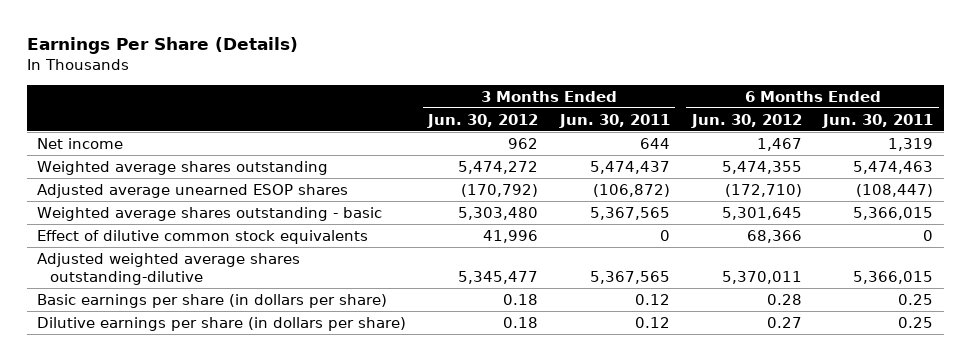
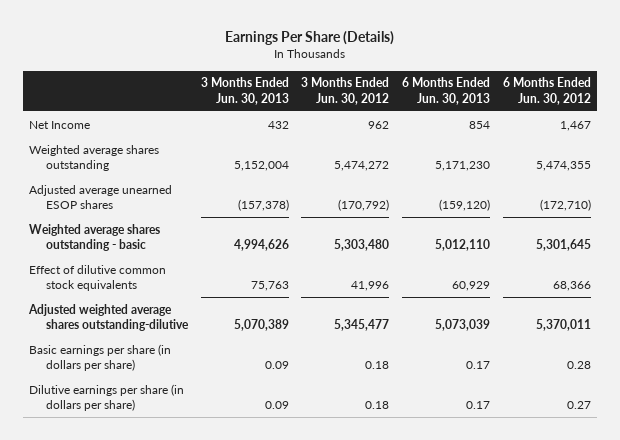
[558,113,670,128] Jun. 30, 2011 -> none
[822,113,934,128] Jun. 30, 2011 -> none
none -> [200,77,289,105] 3 Months Ended Jun. 30, 2013
none -> [402,77,491,105] 6 Months Ended Jun. 30, 2013
[37,137,124,149] Net income -> [29,120,91,129] Net Income

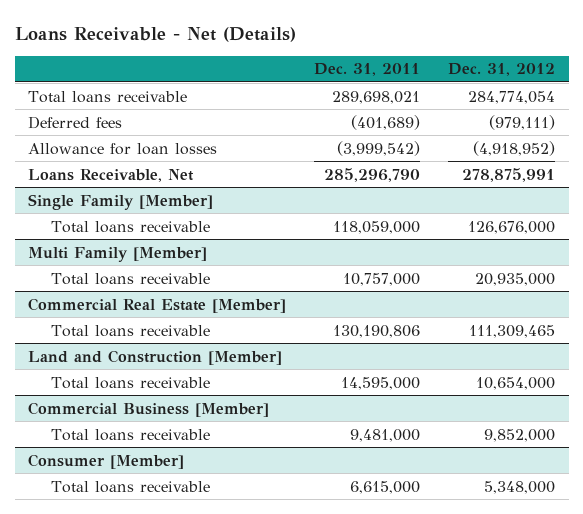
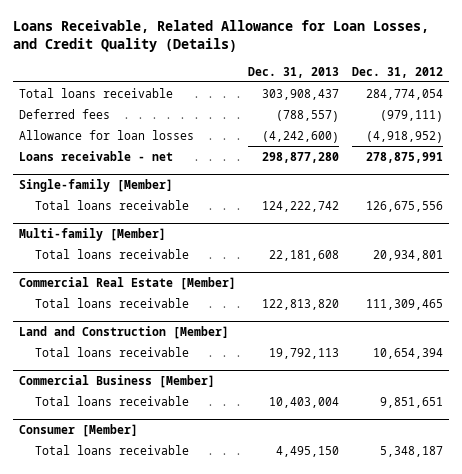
[14,26,296,42] Loans Receivable - Net (Details) -> [12,20,429,53] Loans Receivable, Related Allowance for Loan Losses, and Credit Quality (Details)
[314,63,421,77] Dec. 31, 2011 -> none
none -> [248,66,340,78] Dec. 31, 2013
[28,168,195,182] Loans Receivable, Net -> [19,150,174,161] Loans receivable - net
[28,193,214,210] Single Family [Member] -> [19,178,174,192] Single-family [Member]
[467,220,555,234] 126,676,000 -> [365,200,443,212] 126,675,556
[28,246,208,262] Multi Family [Member] -> [19,227,167,241] Multi-family [Member]
[474,272,555,286] 20,935,000 -> [372,249,443,261] 20,934,801
[475,376,555,390] 10,654,000 -> [372,347,443,359] 10,654,394
[483,428,555,442] 9,852,000 -> [379,396,443,408] 9,851,651
[483,480,555,494] 5,348,000 -> [379,445,443,457] 5,348,187

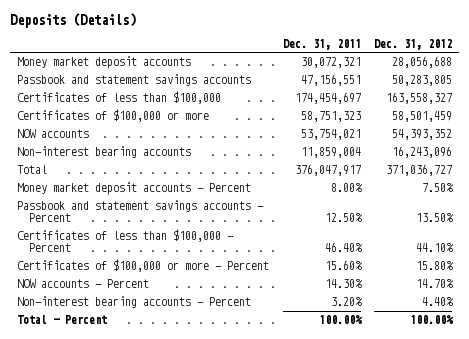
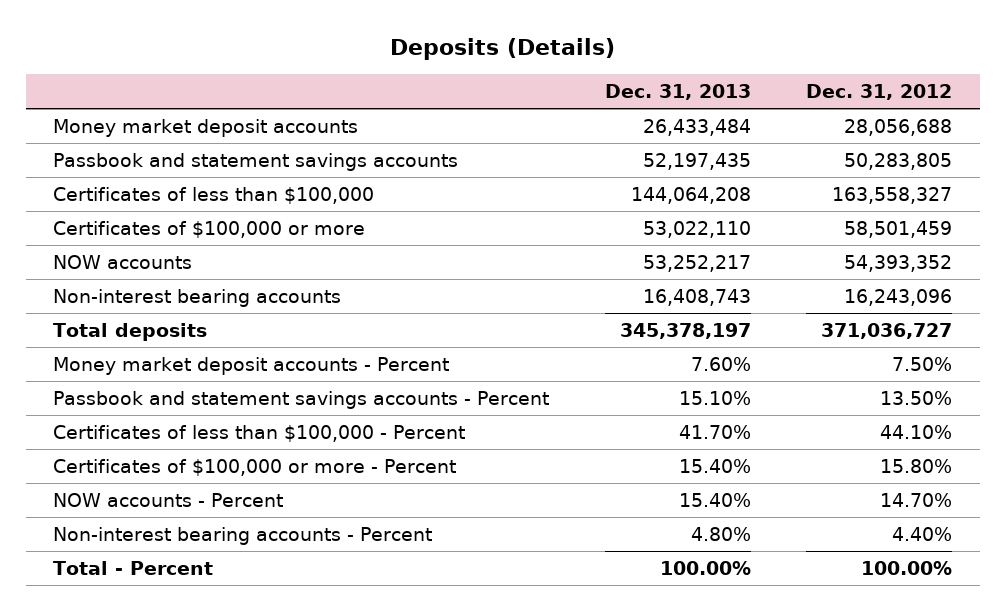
[282,38,361,50] Dec. 31, 2011 -> none
none -> [604,84,751,101] Dec. 31, 2013
[17,165,48,175] Total -> [53,323,208,342] Total deposits

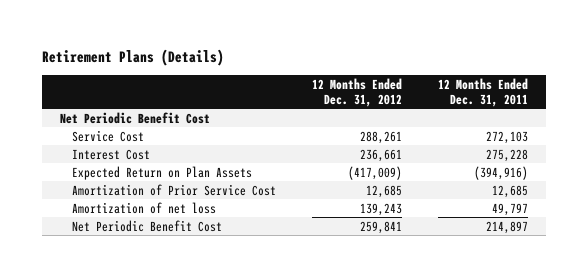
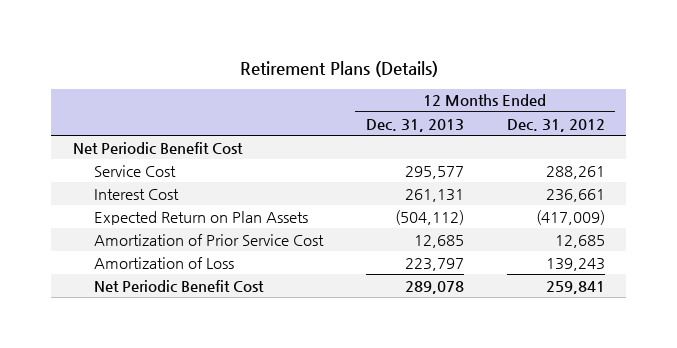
[438,77,529,107] 12 Months Ended Dec. 31, 2011 -> none
none -> [365,118,464,132] Dec. 31, 2013
[71,201,216,214] Amortization of net loss -> [93,256,234,269] Amortization of Loss

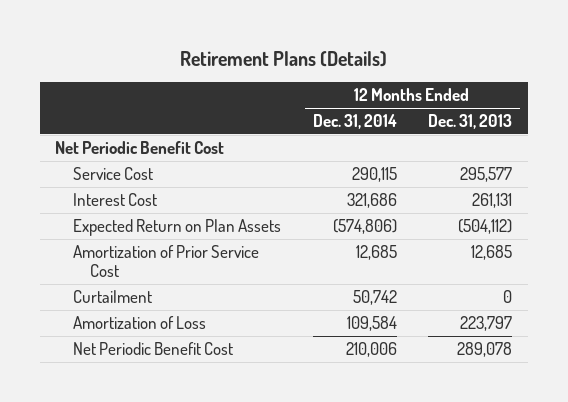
[506,118,605,132] Dec. 31, 2012 -> none
none -> [312,114,397,130] Dec. 31, 2014
none -> [72,290,152,304] Curtailment

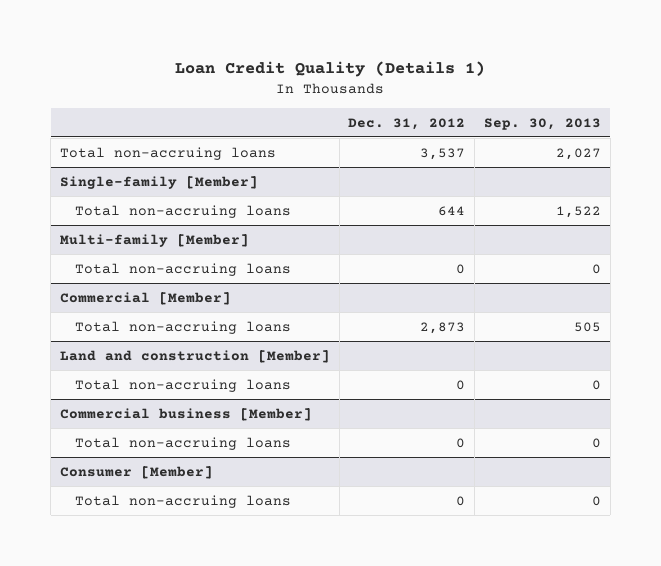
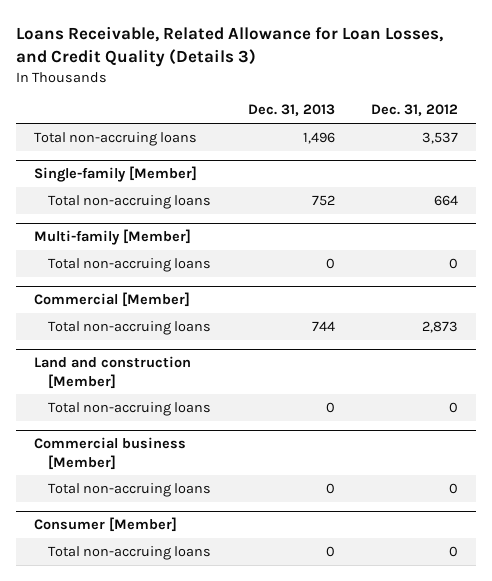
[175,61,486,78] Loan Credit Quality (Details 1) -> [16,25,444,67] Loans Receivable, Related Allowance for Loan Losses, and Credit Quality (Details 3)
[483,117,601,130] Sep. 30, 2013 -> none
none -> [247,104,335,117] Dec. 31, 2013
[438,205,466,216] 644 -> [433,194,458,206] 664

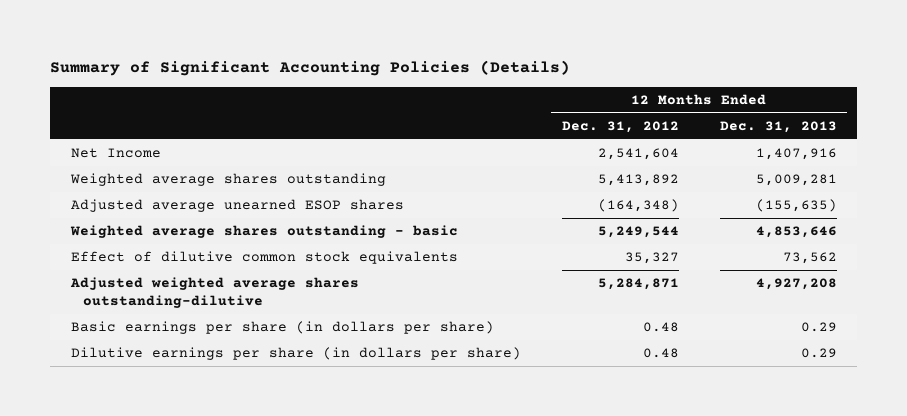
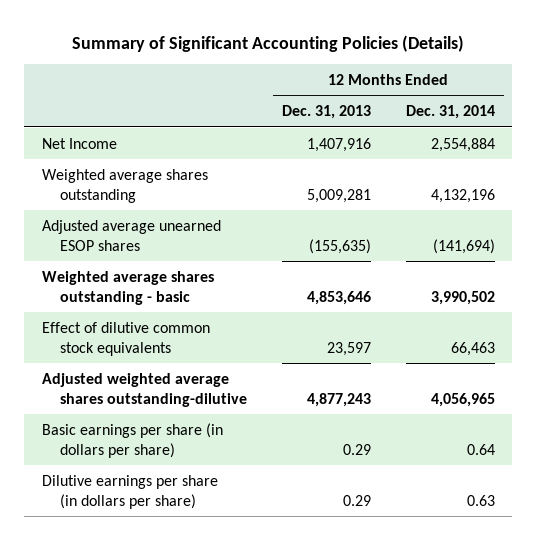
[561,120,679,133] Dec. 31, 2012 -> none
none -> [405,105,495,120] Dec. 31, 2014
[782,252,837,265] 73,562 -> [326,341,371,356] 23,597
[755,278,837,291] 4,927,208 -> [306,392,371,407] 4,877,243

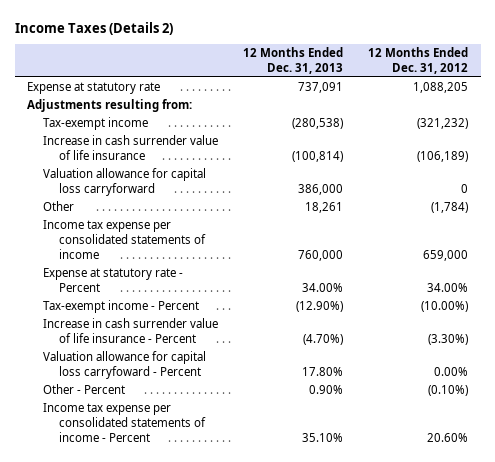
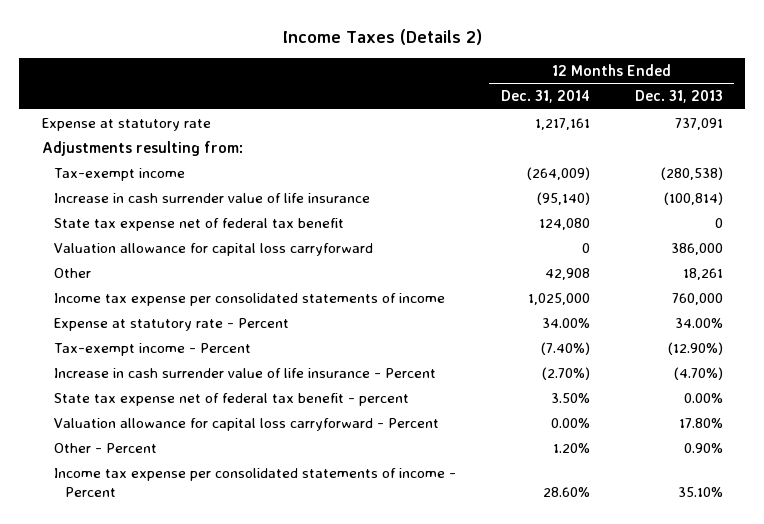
[368,47,469,74] 12 Months Ended Dec. 31, 2012 -> none
none -> [500,90,590,104] Dec. 31, 2014
none -> [53,217,344,231] State tax expense net of federal tax benefit
none -> [53,392,409,406] State tax expense net of federal tax benefit - percent
[43,351,207,379] Valuation allowance for capital loss carryfoward - Percent -> [53,417,439,431] Valuation allowance for capital loss carryforward - Percent

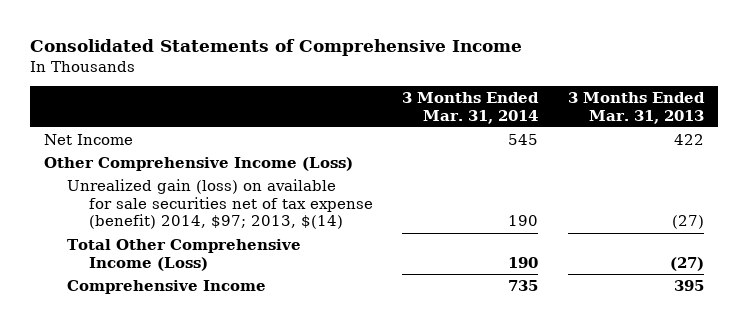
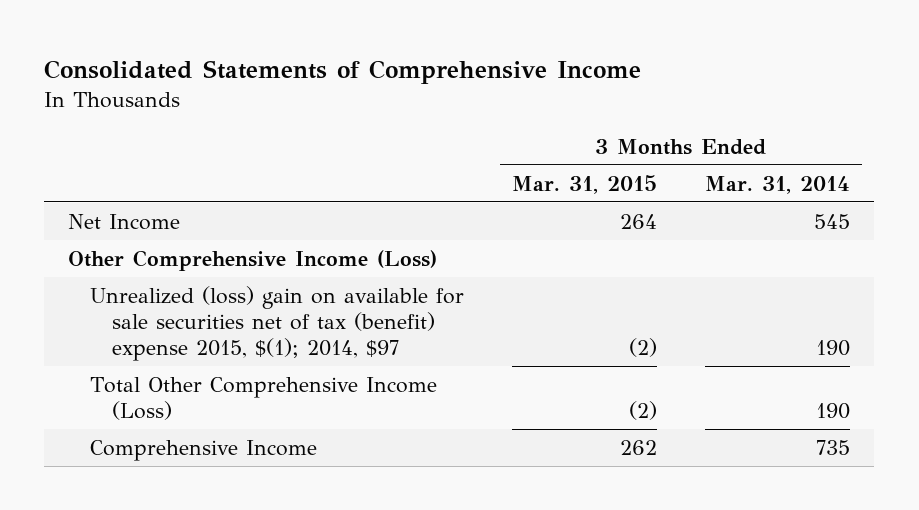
[567,91,705,124] 3 Months Ended Mar. 31, 2013 -> none
none -> [512,174,658,194] Mar. 31, 2015
[66,178,374,230] Unrealized gain (loss) on available for sale securities net of tax expense (benefit) 2014, $97; 2013, $(14) -> [90,285,465,361] Unrealized (loss) gain on available for sale securities net of tax (benefit) expense 2015, $(1); 2014, $97

